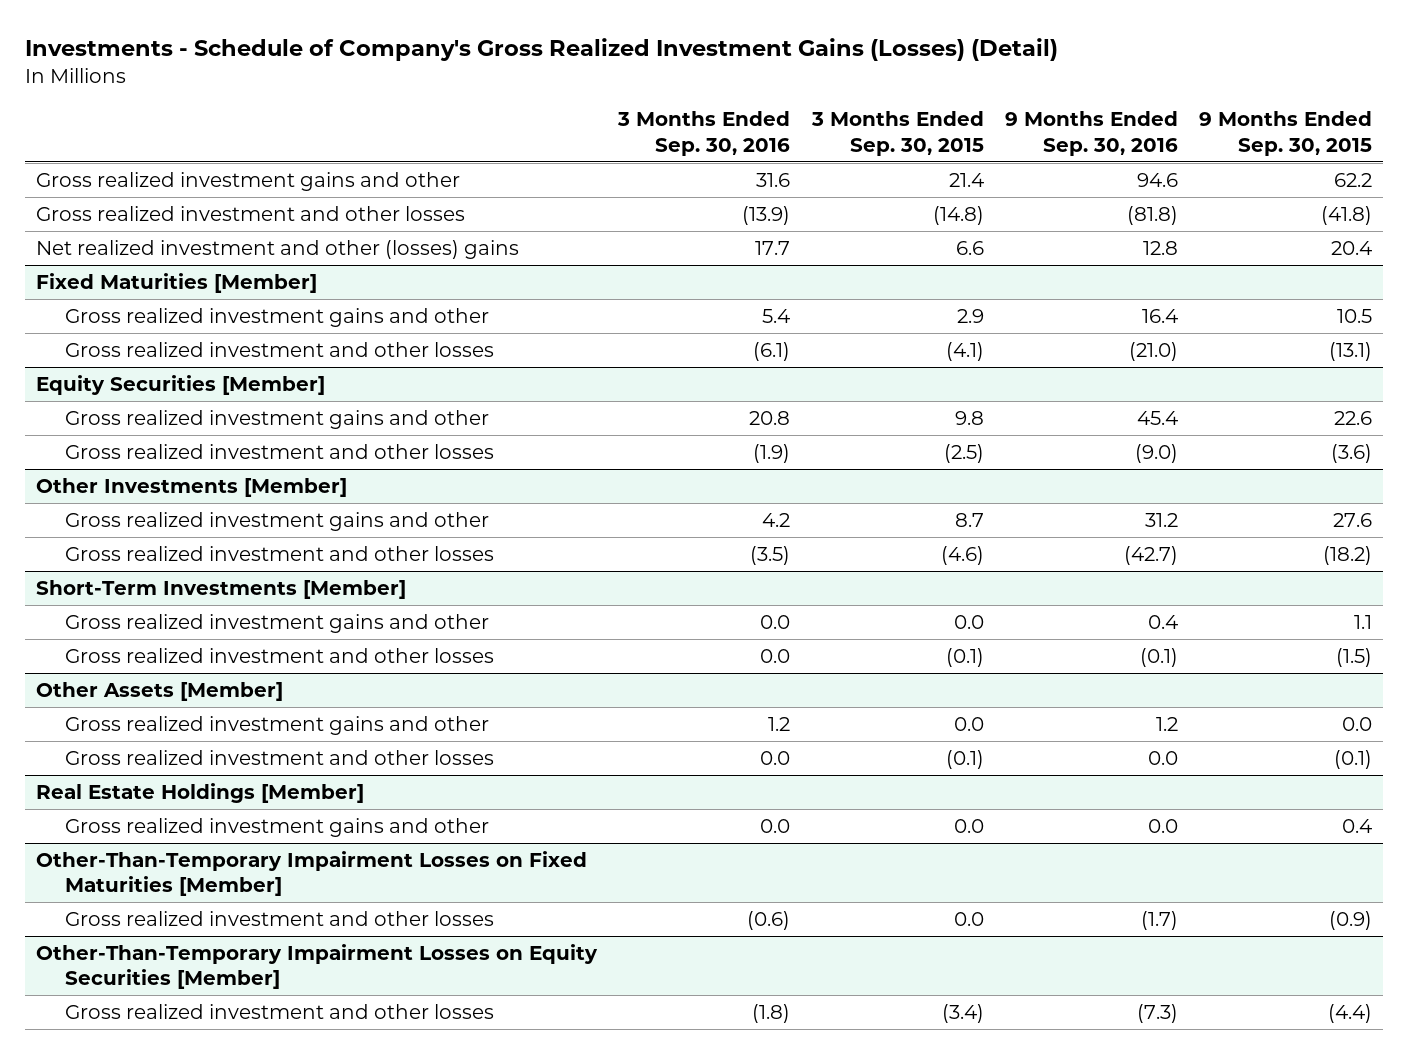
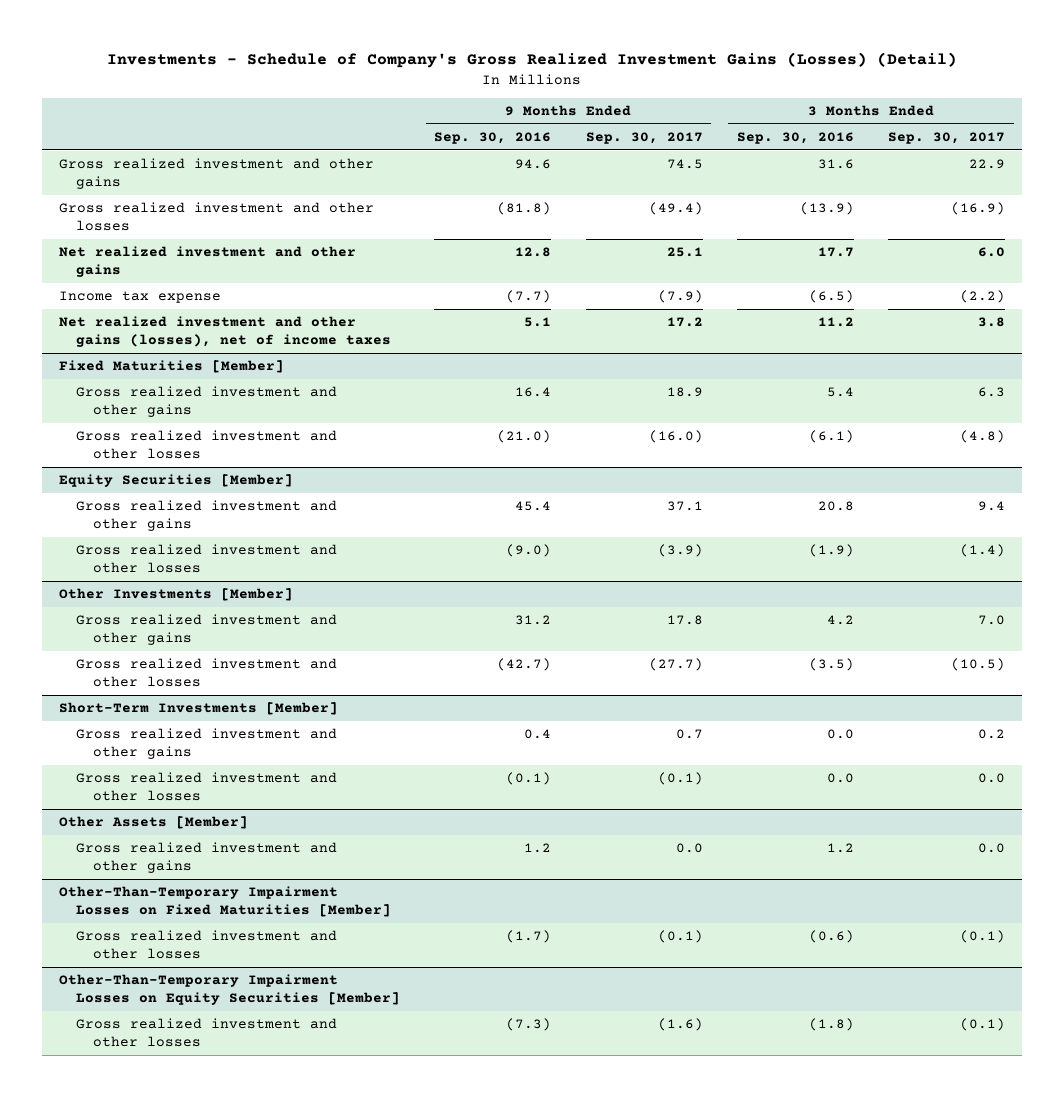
[810,111,984,156] 3 Months Ended Sep. 30, 2015 -> none
[1199,111,1373,156] 9 Months Ended Sep. 30, 2015 -> none
none -> [585,132,703,145] Sep. 30, 2017
none -> [888,132,1006,145] Sep. 30, 2017
[36,171,461,191] Gross realized investment gains and other -> [59,158,375,190] Gross realized investment and other gains
[36,239,520,259] Net realized investment and other (losses) gains -> [59,246,357,278] Net realized investment and other gains
none -> [59,291,222,304] Income tax expense
none -> [59,316,392,348] Net realized investment and other gains (losses), net of income taxes
[64,307,489,327] Gross realized investment gains and other -> [76,386,338,418] Gross realized investment and other gains
[64,409,489,429] Gross realized investment gains and other -> [76,500,338,532] Gross realized investment and other gains
[64,511,489,531] Gross realized investment gains and other -> [76,614,338,646] Gross realized investment and other gains
[64,613,489,633] Gross realized investment gains and other -> [76,728,338,760] Gross realized investment and other gains
[64,749,494,765] Gross realized investment and other losses -> none
[36,782,365,803] Real Estate Holdings [Member] -> none
[64,817,489,837] Gross realized investment gains and other -> none
[64,715,489,735] Gross realized investment gains and other -> [76,842,338,874] Gross realized investment and other gains

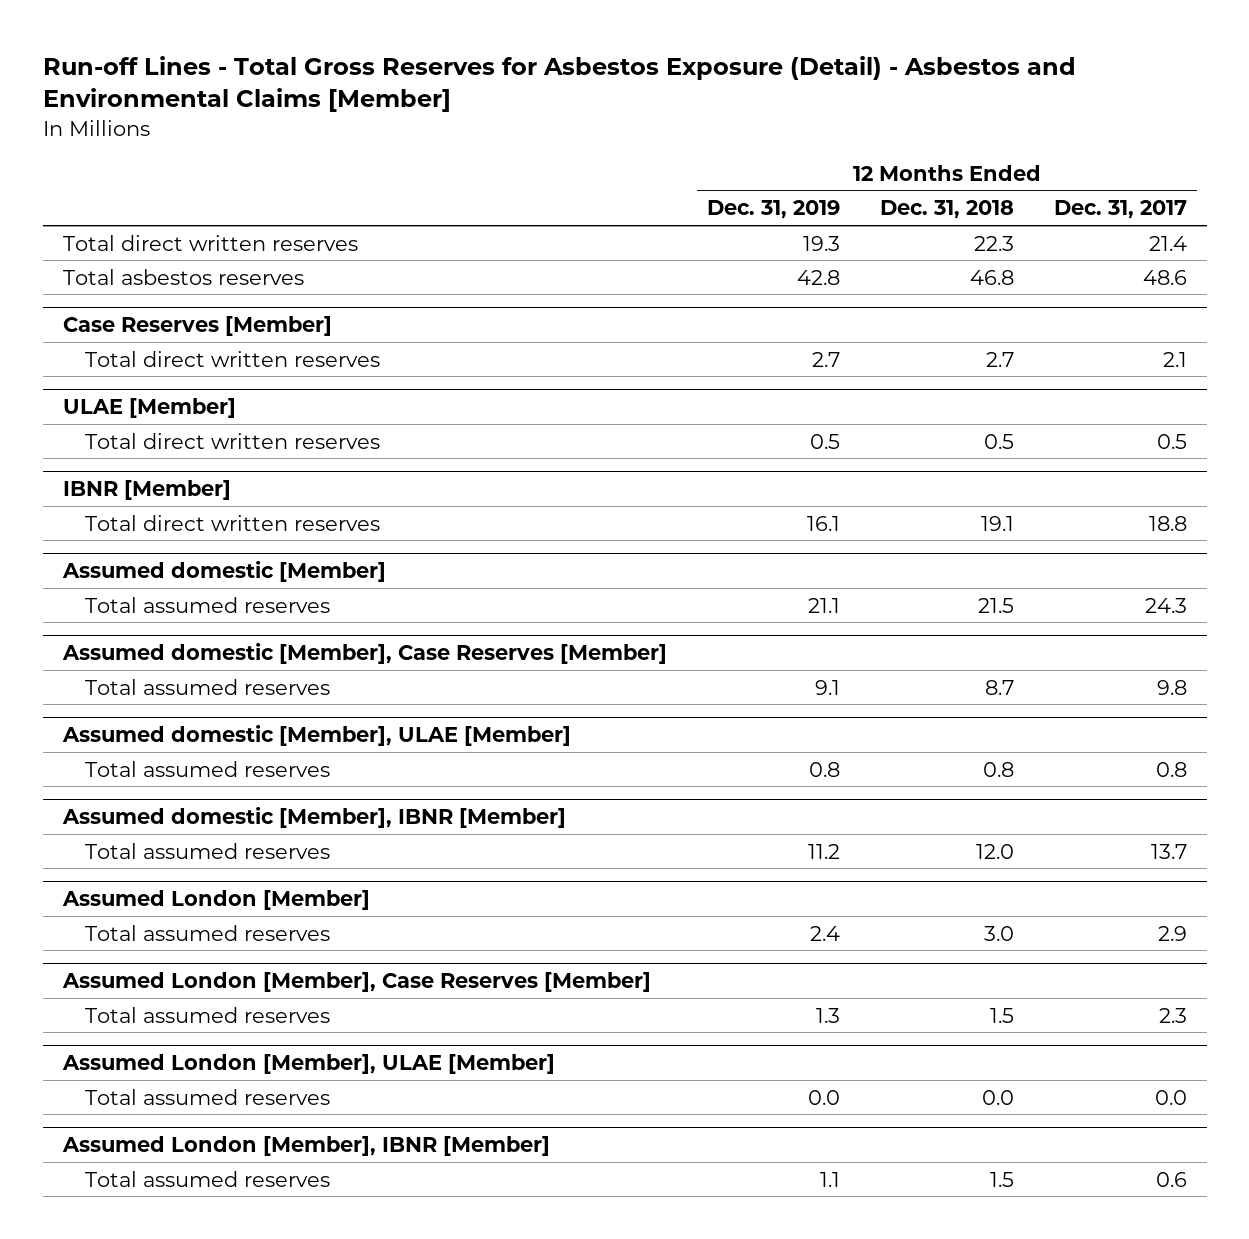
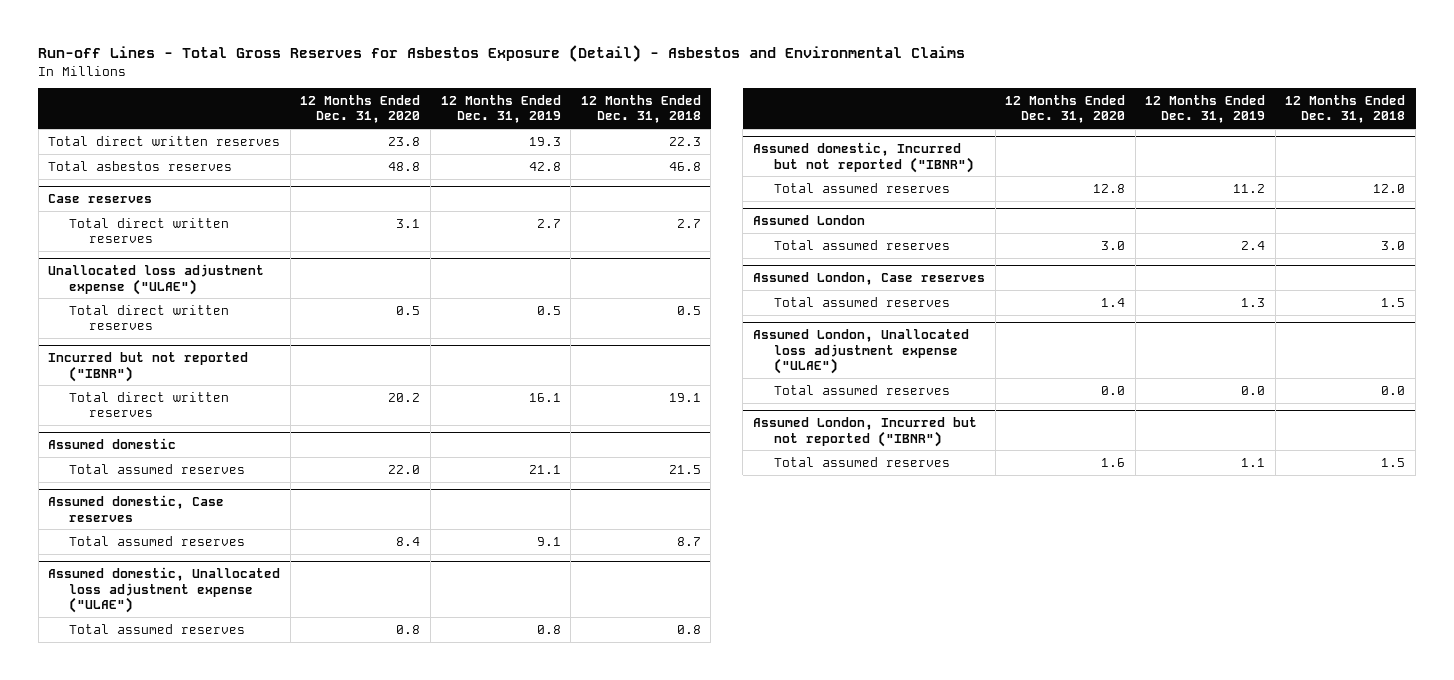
[42,56,1076,113] Run-off Lines - Total Gross Reserves for Asbestos Exposure (Detail) - Asbestos and Environmental Claims [Member] -> [38,45,966,63] Run-off Lines - Total Gross Reserves for Asbestos Exposure (Detail) - Asbestos and Environmental Claims
[1053,200,1187,220] Dec. 31, 2017 -> none
none -> [300,95,421,124] 12 Months Ended Dec. 31, 2020
[62,315,332,336] Case Reserves [Member] -> [48,194,153,204] Case reserves
[62,397,236,418] ULAE [Member] -> [48,264,265,295] Unallocated loss adjustment expense ("ULAE")
[62,479,231,500] IBNR [Member] -> [48,352,249,382] Incurred but not reported ("IBNR")
[61,560,386,582] Assumed domestic [Member] -> [48,438,177,450] Assumed domestic
[61,642,667,664] Assumed domestic [Member], Case Reserves [Member] -> [48,495,225,522] Assumed domestic, Case reserves
[61,724,571,746] Assumed domestic [Member], ULAE [Member] -> none
none -> [48,567,281,613] Assumed domestic, Unallocated loss adjustment expense ("ULAE")
[61,806,566,828] Assumed domestic [Member], IBNR [Member] -> none
none -> [753,142,974,173] Assumed domestic, Incurred but not reported ("IBNR")
[61,889,370,910] Assumed London [Member] -> [753,215,866,226] Assumed London
[61,971,651,992] Assumed London [Member], Case Reserves [Member] -> [753,272,986,286] Assumed London, Case reserves
[61,1053,555,1074] Assumed London [Member], ULAE [Member] -> none
none -> [753,329,970,374] Assumed London, Unallocated loss adjustment expense ("ULAE")
[61,1135,550,1156] Assumed London [Member], IBNR [Member] -> none
none -> [753,417,978,447] Assumed London, Incurred but not reported ("IBNR")

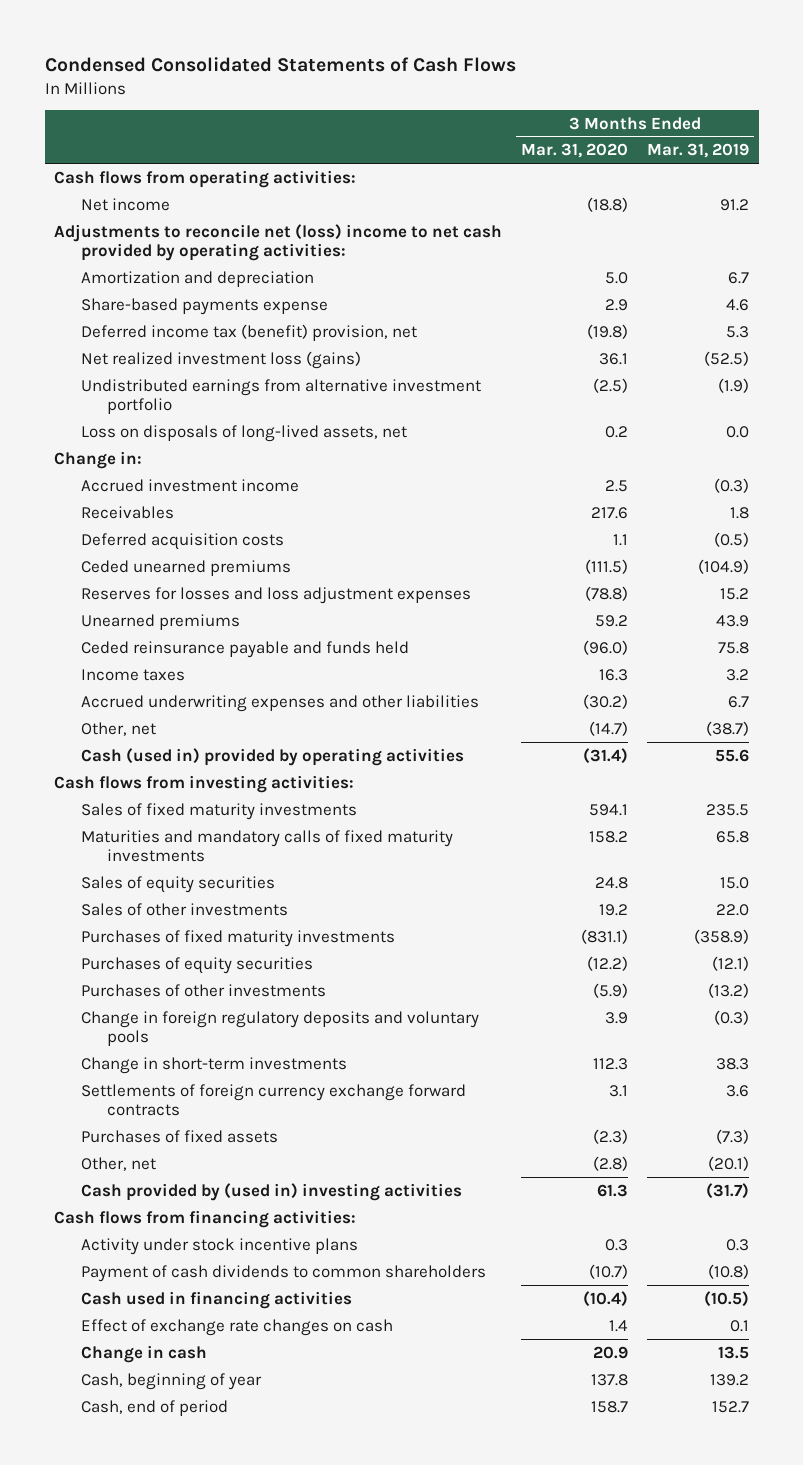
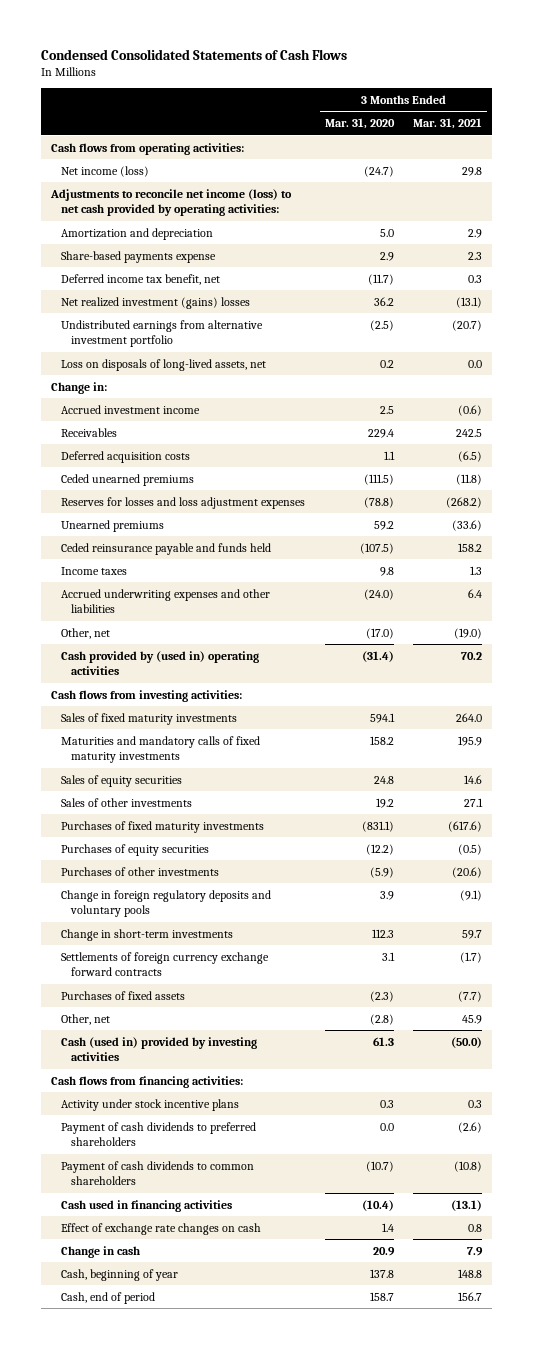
[647,143,750,159] Mar. 31, 2019 -> none
none -> [413,118,483,130] Mar. 31, 2021
[80,197,170,211] Net income -> [60,165,149,177] Net income (loss)
[587,196,629,212] (18.8) -> [363,165,394,177] (24.7)
[54,223,503,262] Adjustments to reconcile net (loss) income to net cash provided by operating activities: -> [49,188,292,217] Adjustments to reconcile net income (loss) to net cash provided by operating activities:
[80,323,417,341] Deferred income tax (benefit) provision, net -> [60,273,220,285] Deferred income tax benefit, net
[587,323,629,339] (19.8) -> [367,273,394,285] (11.7)
[80,350,361,369] Net realized investment loss (gains) -> [60,296,250,309] Net realized investment (gains) losses
[599,352,629,365] 36.1 -> [373,296,394,306] 36.2
[591,506,629,519] 217.6 -> [367,428,394,438] 229.4
[583,639,629,655] (96.0) -> [359,542,394,554] (107.5)
[599,668,629,681] 16.3 -> [379,566,394,576] 9.8
[583,693,629,709] (30.2) -> [363,588,394,600] (24.0)
[589,720,629,736] (14.7) -> [365,627,394,639] (17.0)
[80,747,464,766] Cash (used in) provided by operating activities -> [60,650,259,676] Cash provided by (used in) operating activities
[80,1182,462,1201] Cash provided by (used in) investing activities -> [60,1036,257,1062] Cash (used in) provided by investing activities
none -> [60,1121,256,1147] Payment of cash dividends to preferred shareholders

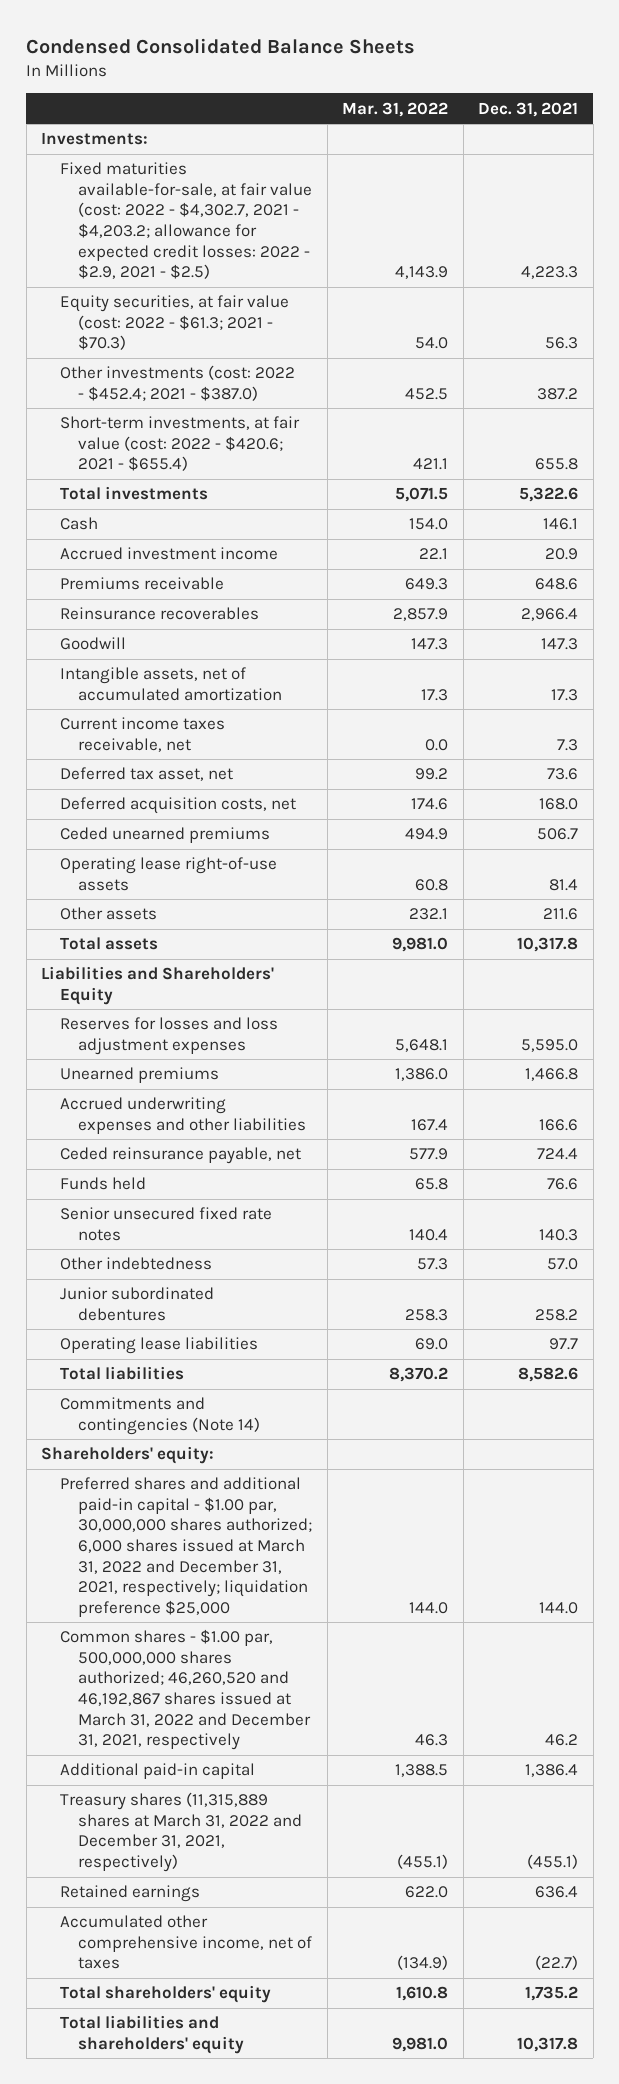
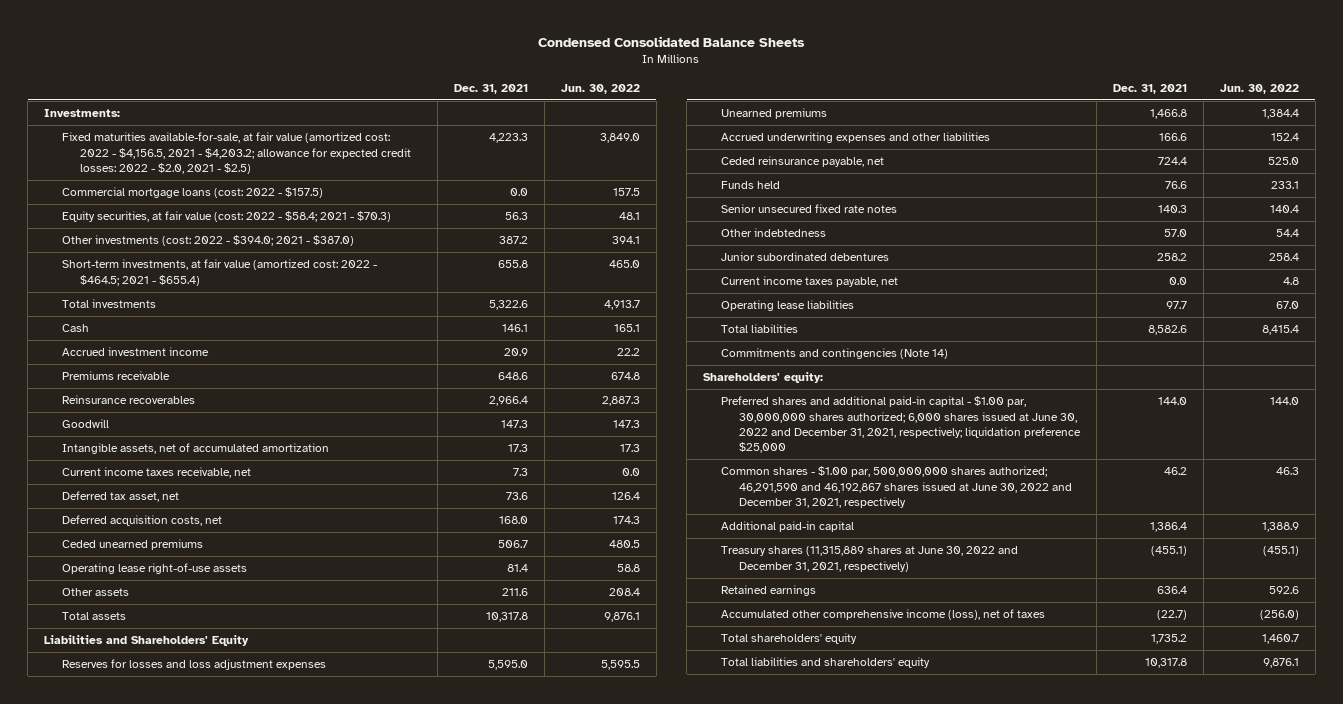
[342,101,449,117] Mar. 31, 2022 -> none
none -> [560,83,640,94] Jun. 30, 2022
[59,162,313,280] Fixed maturities available-for-sale, at fair value (cost: 2022 - $4,302.7, 2021 - $4,203.2; allowance for expected credit losses: 2022 - $2.9, 2021 - $2.5) -> [61,132,411,175] Fixed maturities available-for-sale, at fair value (amortized cost: 2022 - $4,156.5, 2021 - $4,203.2; allowance for expected credit losses: 2022 - $2.0, 2021 - $2.5)
none -> [61,187,323,199] Commercial mortgage loans (cost: 2022 - $157.5)
[59,295,289,351] Equity securities, at fair value (cost: 2022 - $61.3; 2021 - $70.3) -> [61,211,391,223] Equity securities, at fair value (cost: 2022 - $58.4; 2021 - $70.3)
[59,365,295,401] Other investments (cost: 2022 - $452.4; 2021 - $387.0) -> [61,235,354,247] Other investments (cost: 2022 - $394.0; 2021 - $387.0)
[59,416,300,472] Short-term investments, at fair value (cost: 2022 - $420.6; 2021 - $655.4) -> [61,259,377,286] Short-term investments, at fair value (amortized cost: 2022 - $464.5; 2021 - $655.4)
none -> [720,276,898,288] Current income taxes payable, net
[59,1477,313,1617] Preferred shares and additional paid-in capital - $1.00 par, 30,000,000 shares authorized; 6,000 shares issued at March 31, 2022 and December 31, 2021, respectively; liquidation preference $25,000 -> [720,396,1081,454] Preferred shares and additional paid-in capital - $1.00 par, 30,000,000 shares authorized; 6,000 shares issued at June 30, 2022 and December 31, 2021, respectively; liquidation preference $25,000
[59,1629,312,1751] Common shares - $1.00 par, 500,000,000 shares authorized; 46,260,520 and 46,192,867 shares issued at March 31, 2022 and December 31, 2021, respectively -> [720,466,1072,509] Common shares - $1.00 par, 500,000,000 shares authorized; 46,291,590 and 46,192,867 shares issued at June 30, 2022 and December 31, 2021, respectively
[59,1792,303,1873] Treasury shares (11,315,889 shares at March 31, 2022 and December 31, 2021, respectively) -> [720,546,1018,572] Treasury shares (11,315,889 shares at June 30, 2022 and December 31, 2021, respectively)
[59,1915,313,1970] Accumulated other comprehensive income, net of taxes -> [720,609,1045,621] Accumulated other comprehensive income (loss), net of taxes

